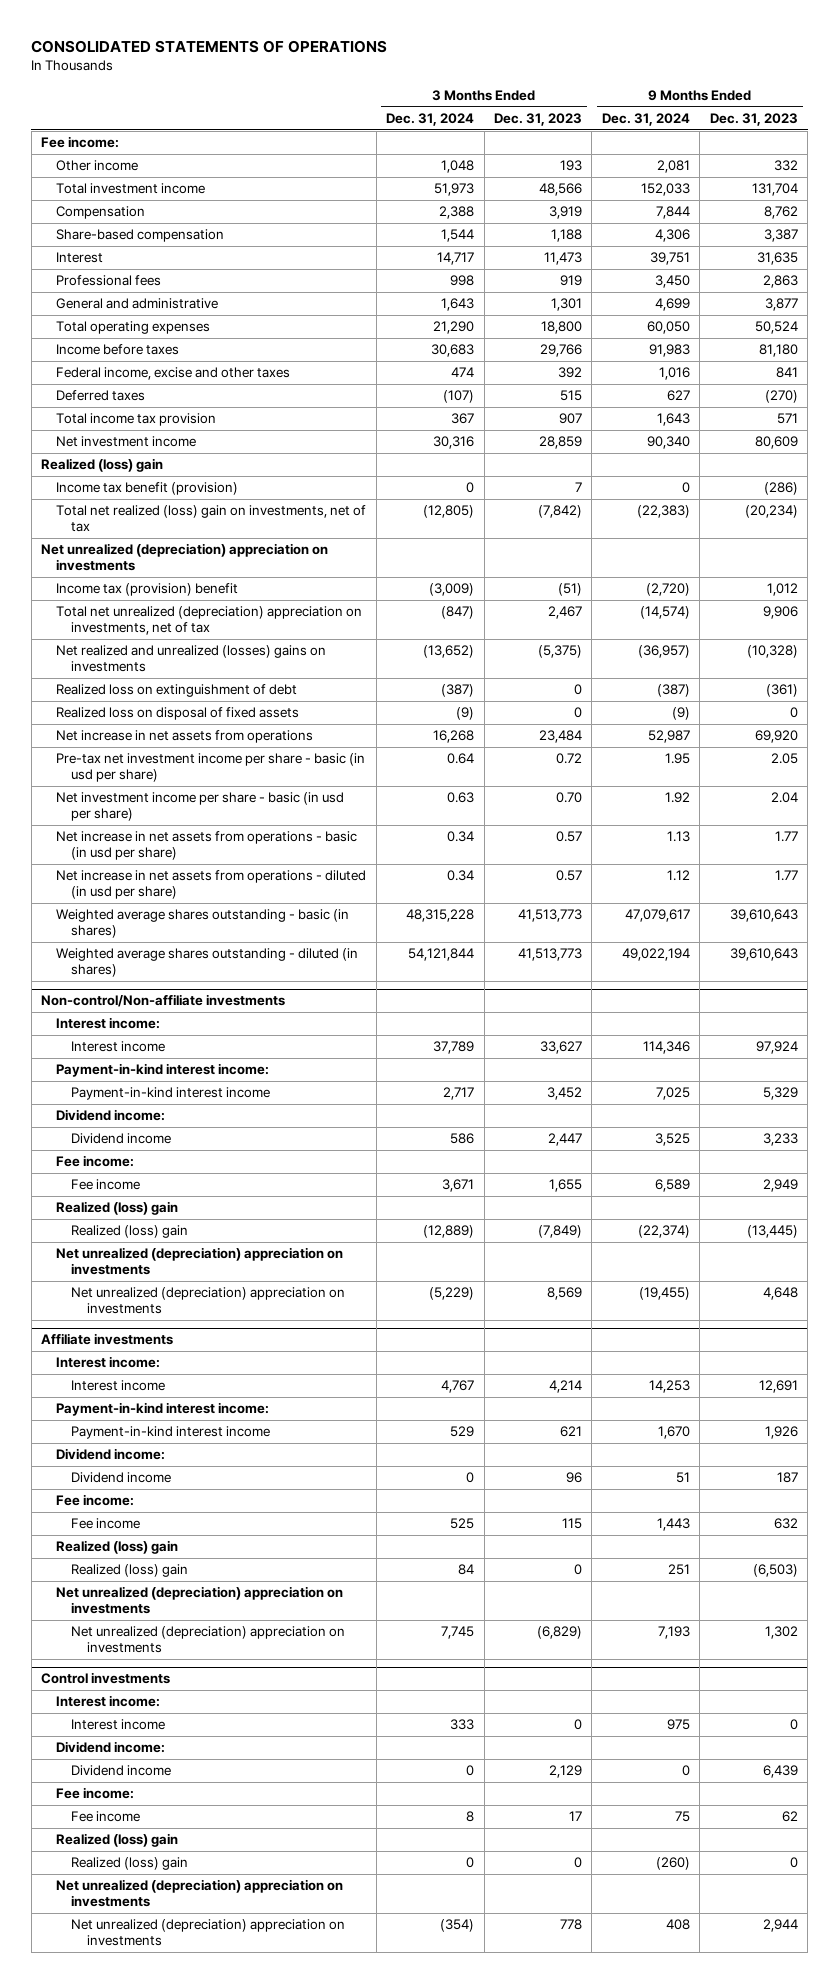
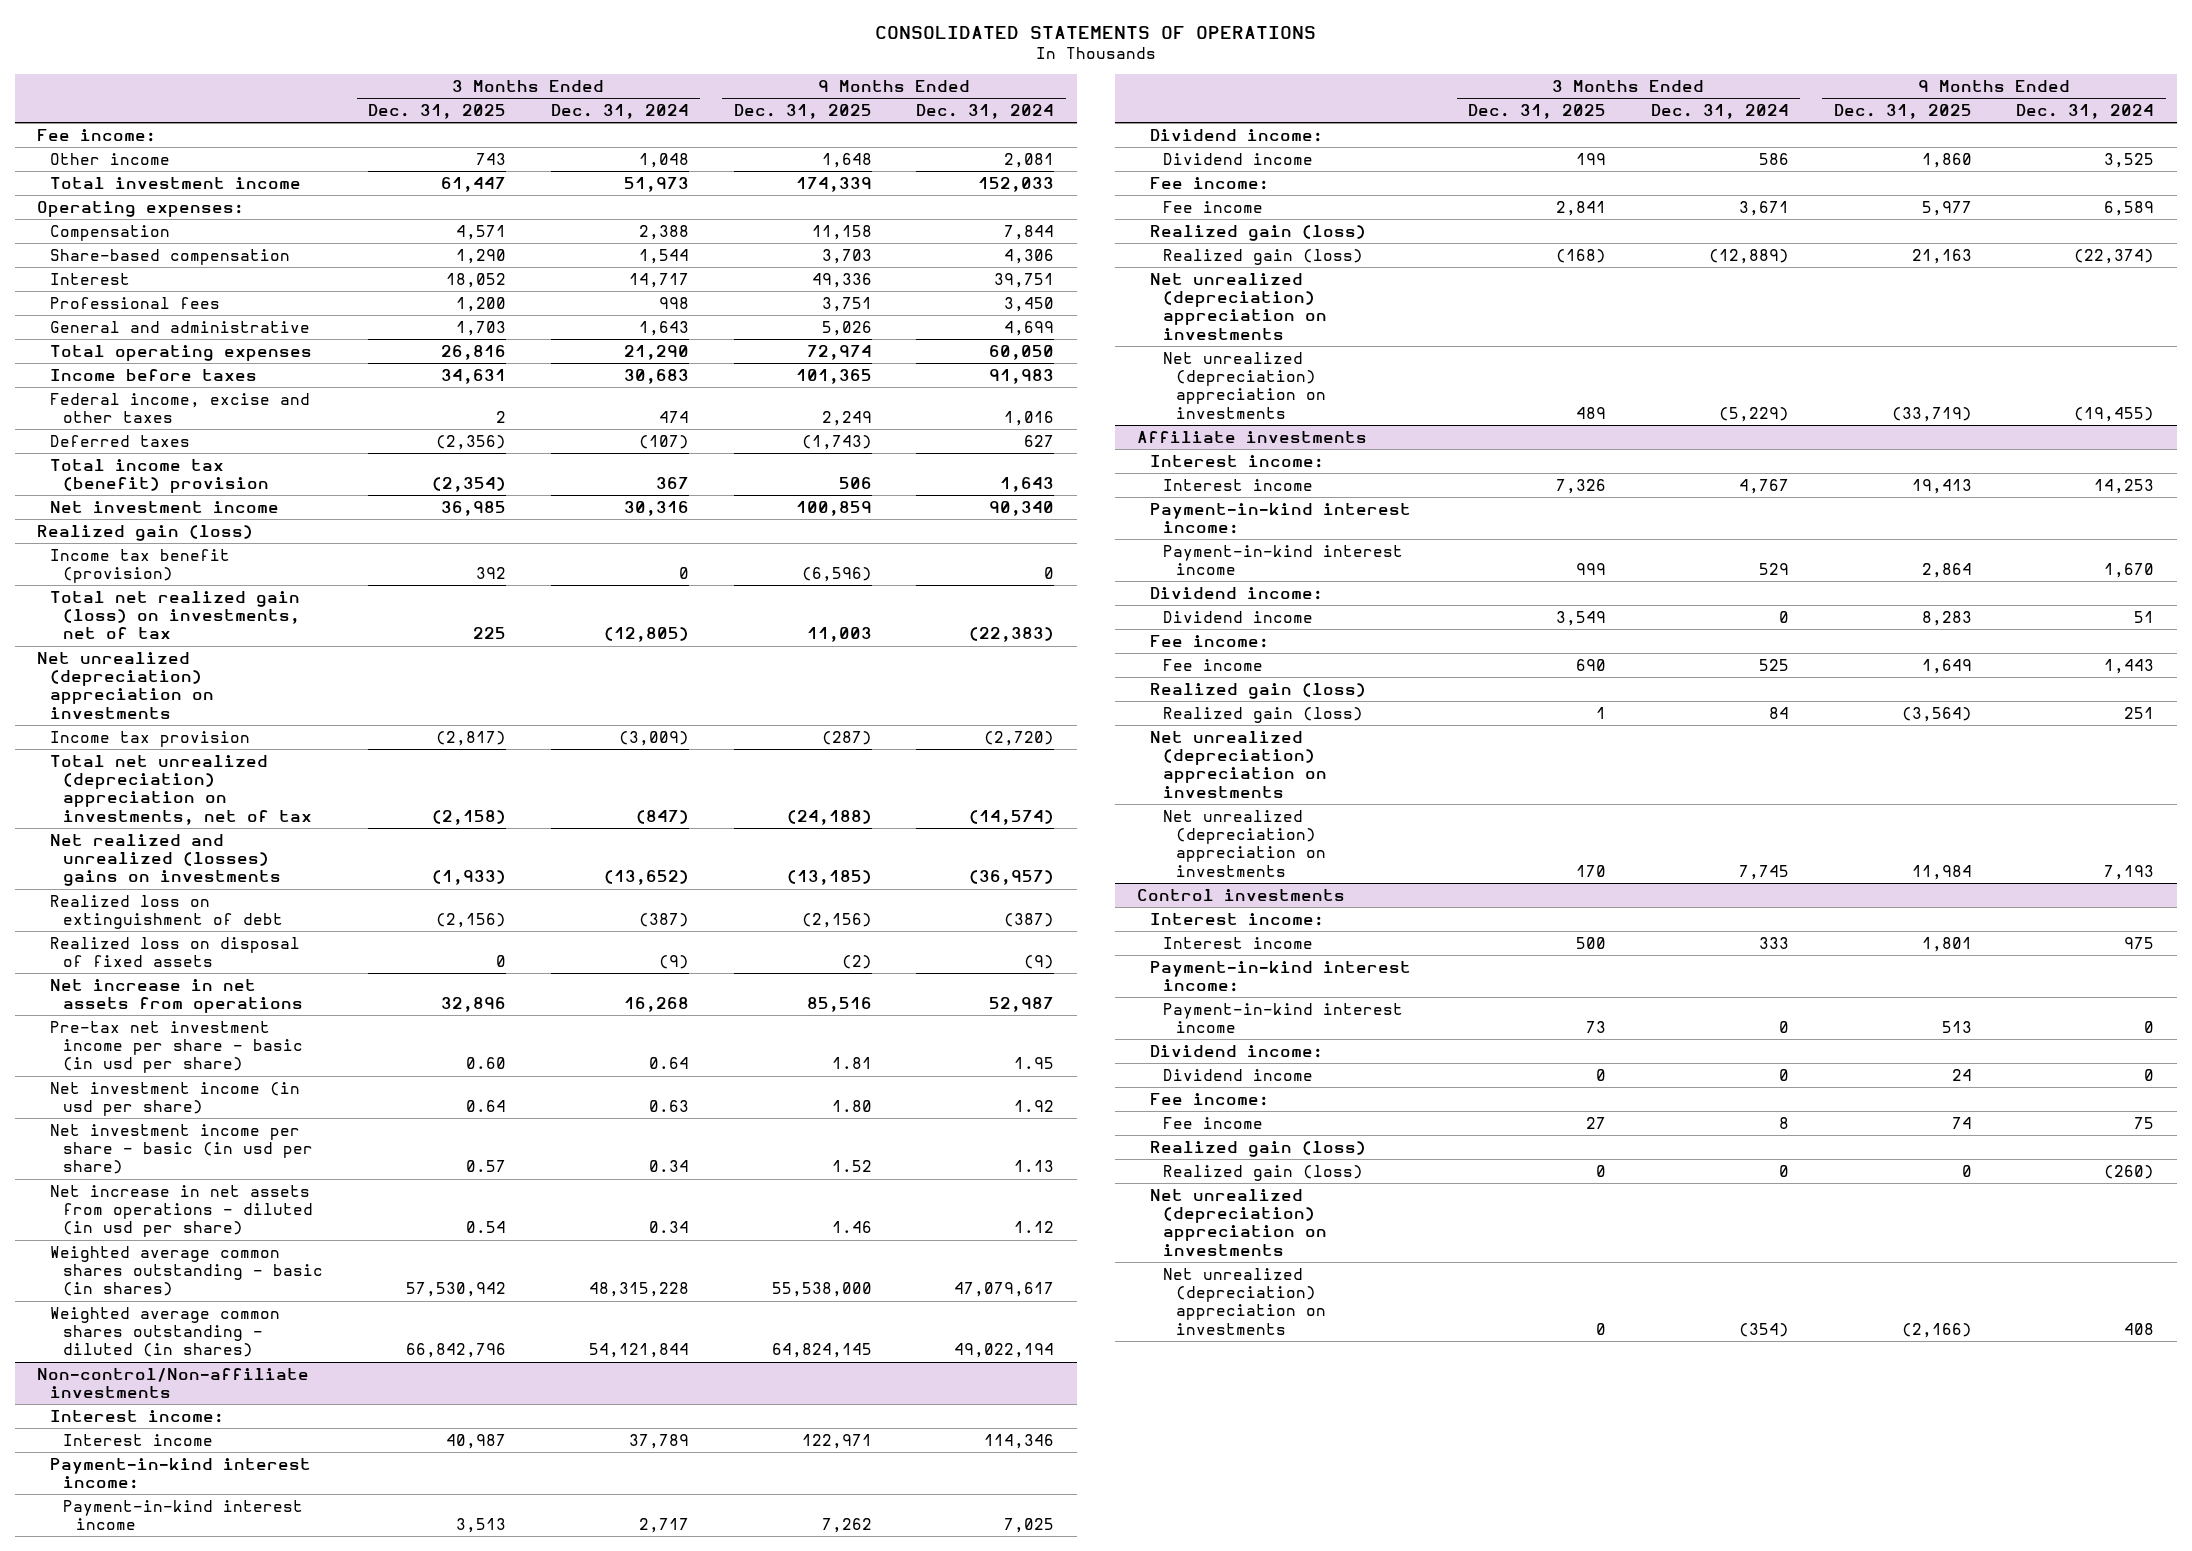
[494,112,583,126] Dec. 31, 2023 -> none
[709,112,798,126] Dec. 31, 2023 -> none
none -> [367,104,506,120] Dec. 31, 2025
none -> [733,104,872,120] Dec. 31, 2025
none -> [37,200,245,217] Operating expenses:
[56,413,217,427] Total income tax provision -> [50,458,270,494] Total income tax (benefit) provision
[41,458,164,473] Realized (loss) gain -> [37,524,254,541] Realized gain (loss)
[56,505,367,533] Total net realized (loss) gain on investments, net of tax -> [50,590,301,640] Total net realized gain (loss) on investments, net of tax
[56,583,239,597] Income tax (provision) benefit -> [50,730,251,747] Income tax provision
[56,831,358,861] Net increase in net assets from operations - basic (in usd per share) -> none
none -> [50,1081,301,1117] Net investment income (in usd per share)
[447,792,475,804] 0.63 -> [648,1160,689,1173] 0.34
[664,792,690,804] 1.92 -> [1014,1160,1055,1173] 1.13
[56,909,350,939] Weighted average shares outstanding - basic (in shares) -> [50,1245,324,1297] Weighted average common shares outstanding - basic (in shares)
[56,948,359,978] Weighted average shares outstanding - diluted (in shares) -> [50,1306,281,1358] Weighted average common shares outstanding - diluted (in shares)
[56,1201,179,1216] Realized (loss) gain -> [1150,224,1367,241] Realized gain (loss)
[71,1225,189,1239] Realized (loss) gain -> [1163,248,1364,265] Realized gain (loss)
[56,1540,179,1555] Realized (loss) gain -> [1150,682,1367,699] Realized gain (loss)
[71,1564,189,1578] Realized (loss) gain -> [1163,706,1364,723] Realized gain (loss)
none -> [1150,960,1412,993] Payment-in-kind interest income:
none -> [1163,1002,1404,1034] Payment-in-kind interest income
[56,1833,179,1848] Realized (loss) gain -> [1150,1140,1367,1157] Realized gain (loss)
[71,1857,189,1871] Realized (loss) gain -> [1163,1164,1364,1181] Realized gain (loss)

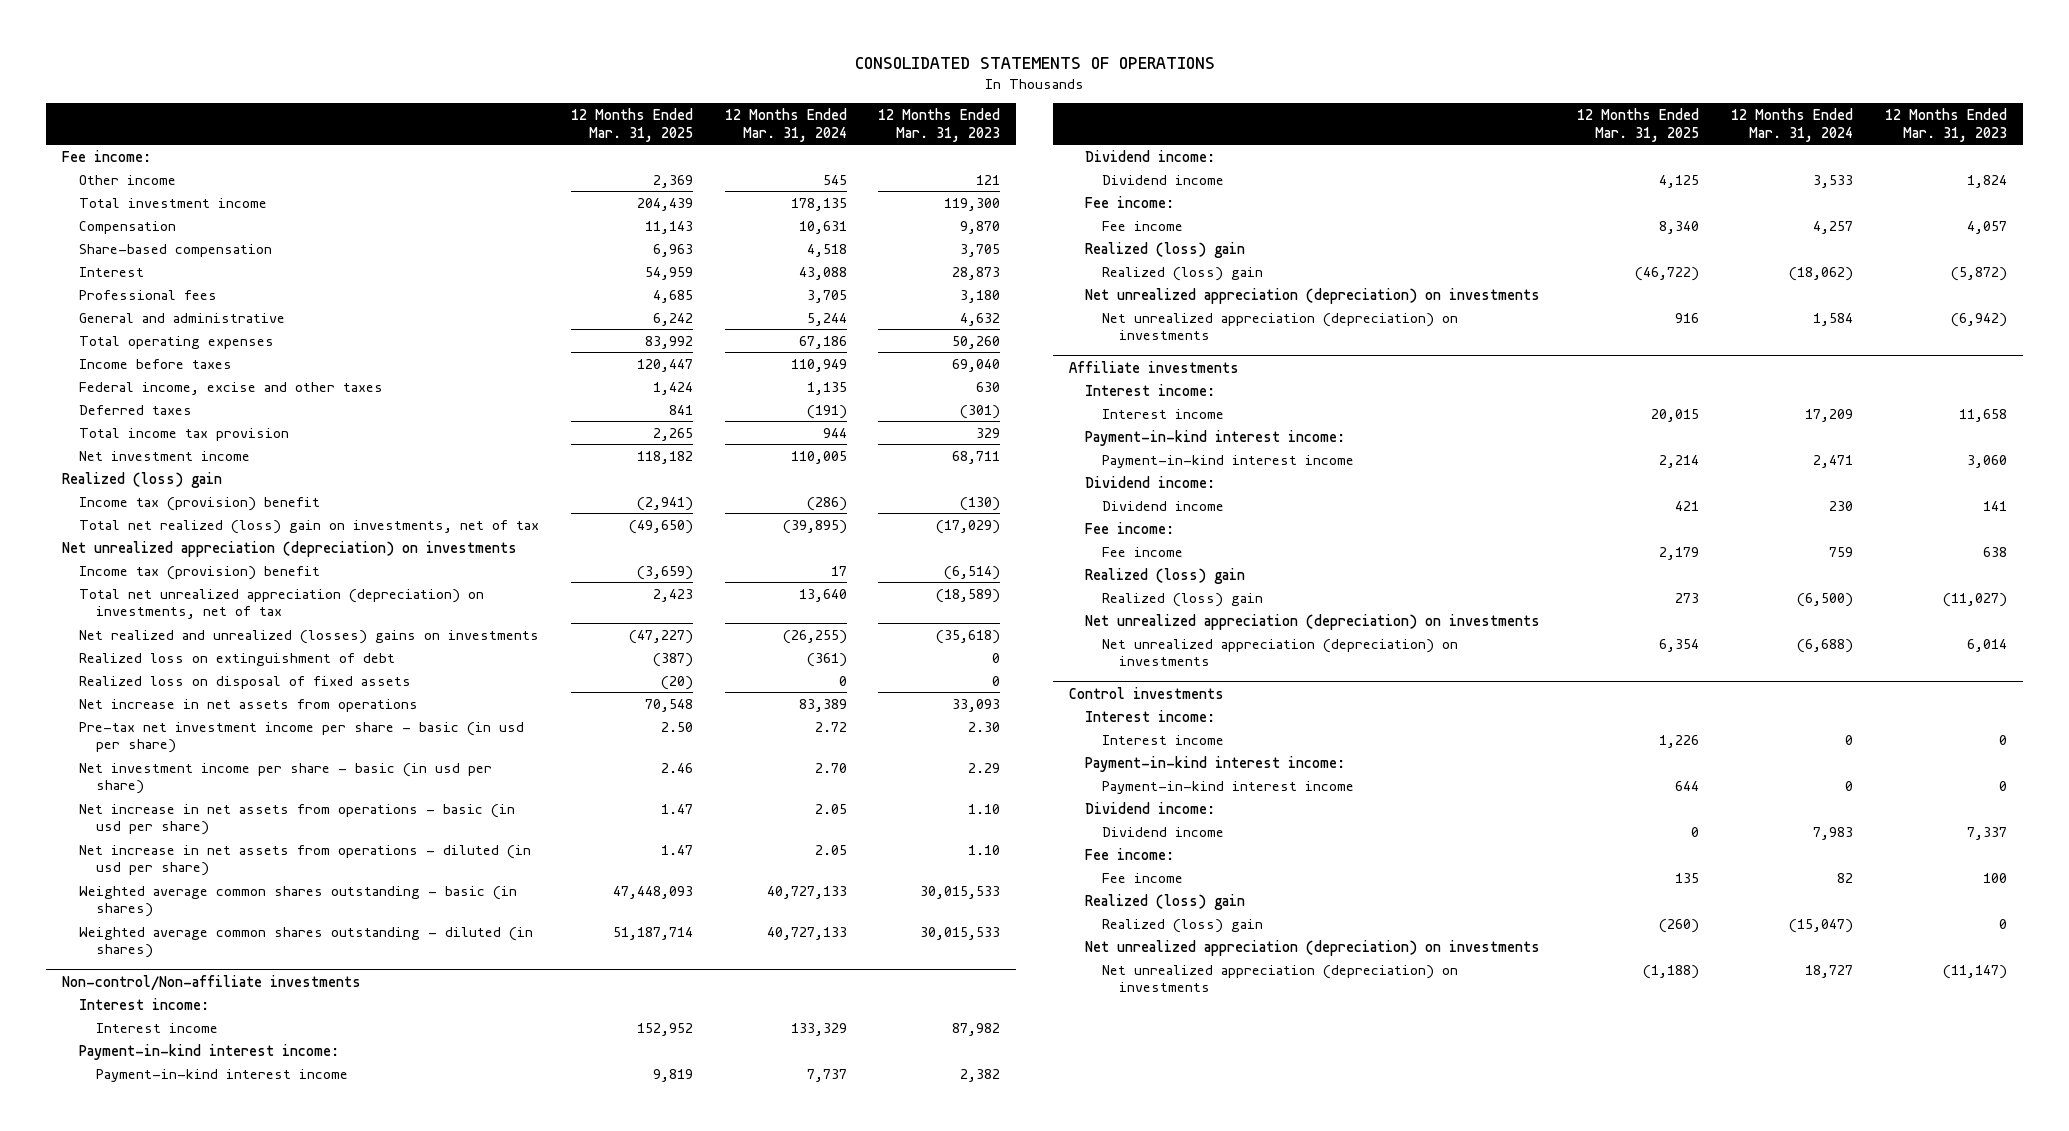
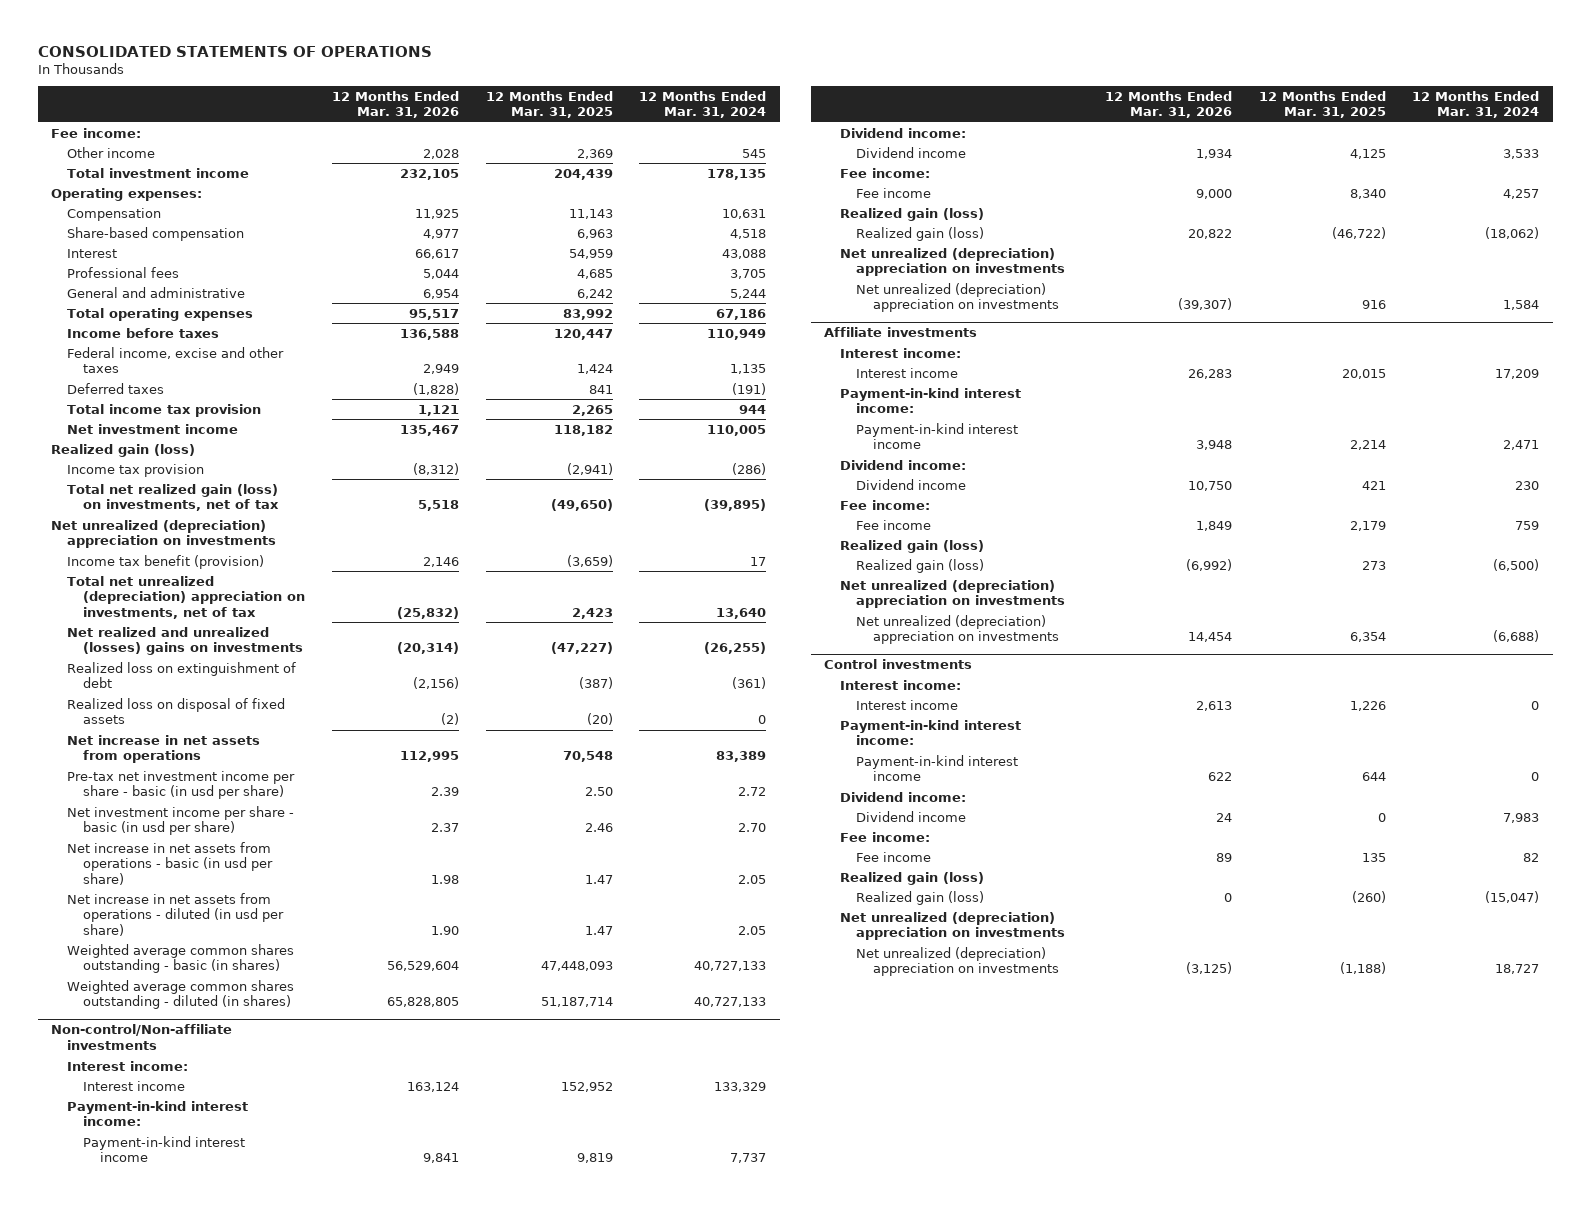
[878,107,1001,142] 12 Months Ended Mar. 31, 2023 -> none
none -> [332,90,460,119] 12 Months Ended Mar. 31, 2026
none -> [50,187,202,201] Operating expenses:
[62,471,223,488] Realized (loss) gain -> [50,443,195,457] Realized gain (loss)
[78,496,320,511] Income tax (provision) benefit -> [67,463,205,477] Income tax provision
[78,519,539,534] Total net realized (loss) gain on investments, net of tax -> [67,483,280,512] Total net realized gain (loss) on investments, net of tax
[62,540,518,557] Net unrealized appreciation (depreciation) on investments -> [50,519,277,549] Net unrealized (depreciation) appreciation on investments
[78,565,320,580] Income tax (provision) benefit -> [67,554,265,569] Income tax benefit (provision)
[78,588,484,620] Total net unrealized appreciation (depreciation) on investments, net of tax -> [67,575,306,619] Total net unrealized (depreciation) appreciation on investments, net of tax
[1085,241,1246,258] Realized (loss) gain -> [840,207,985,221] Realized gain (loss)
[1102,266,1264,281] Realized (loss) gain -> [856,226,985,241] Realized gain (loss)
[1085,287,1541,304] Net unrealized appreciation (depreciation) on investments -> [840,247,1066,277] Net unrealized (depreciation) appreciation on investments
[1102,312,1459,341] Net unrealized appreciation (depreciation) on investments -> [856,282,1059,313] Net unrealized (depreciation) appreciation on investments
[1085,567,1246,584] Realized (loss) gain -> [840,539,985,553] Realized gain (loss)
[1102,592,1264,607] Realized (loss) gain -> [856,558,985,573] Realized gain (loss)
[1085,613,1541,630] Net unrealized appreciation (depreciation) on investments -> [840,579,1066,609] Net unrealized (depreciation) appreciation on investments
[1102,638,1459,667] Net unrealized appreciation (depreciation) on investments -> [856,614,1059,645] Net unrealized (depreciation) appreciation on investments
[1085,893,1246,910] Realized (loss) gain -> [840,871,985,885] Realized gain (loss)
[1102,918,1264,933] Realized (loss) gain -> [856,890,985,905] Realized gain (loss)
[1085,939,1541,956] Net unrealized appreciation (depreciation) on investments -> [840,911,1066,941] Net unrealized (depreciation) appreciation on investments
[1102,964,1459,993] Net unrealized appreciation (depreciation) on investments -> [856,946,1059,977] Net unrealized (depreciation) appreciation on investments

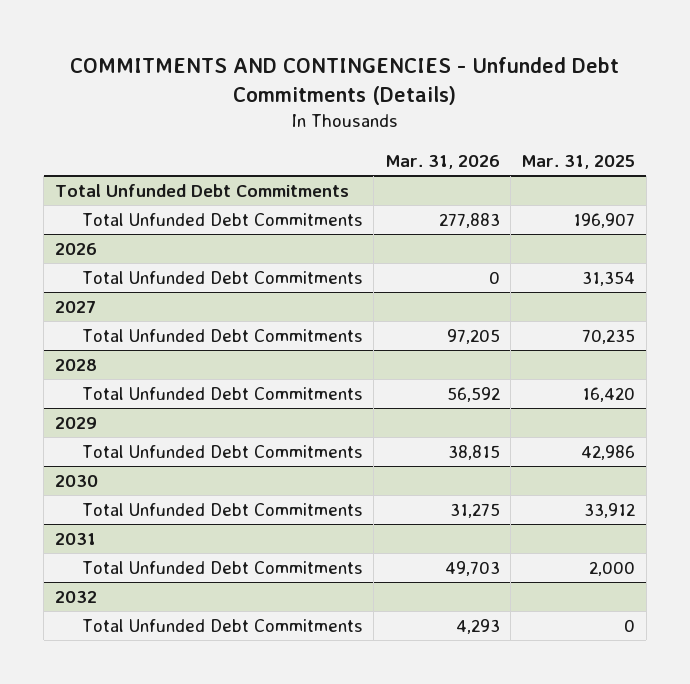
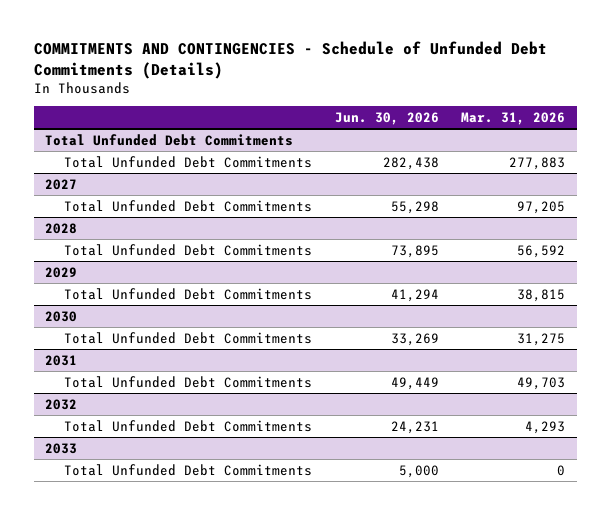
[69,56,619,105] COMMITMENTS AND CONTINGENCIES - Unfunded Debt Commitments (Details) -> [33,41,547,80] COMMITMENTS AND CONTINGENCIES - Schedule of Unfunded Debt Commitments (Details)
[521,154,636,169] Mar. 31, 2025 -> none
none -> [334,111,439,125] Jun. 30, 2026
[54,243,97,256] 2026 -> none
[82,271,364,285] Total Unfunded Debt Commitments -> none
none -> [45,442,78,454] 2033
none -> [63,463,312,476] Total Unfunded Debt Commitments

